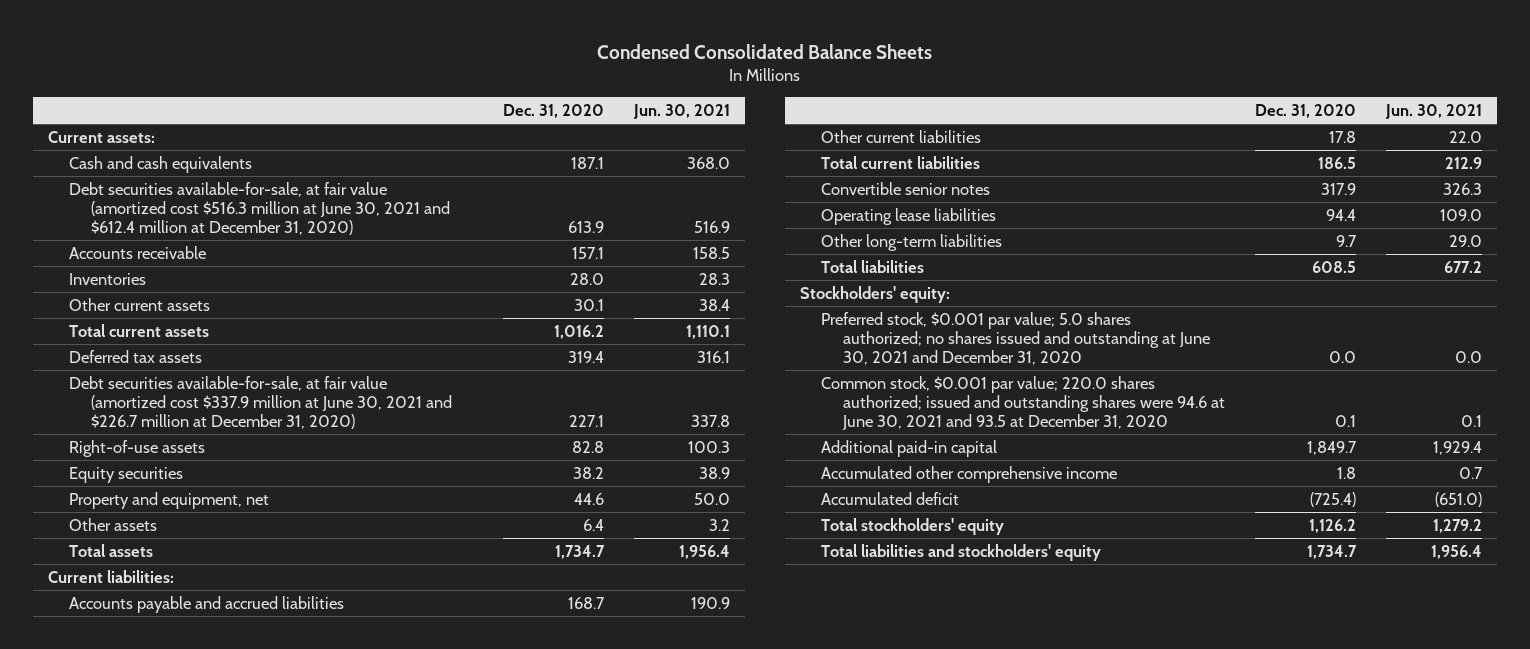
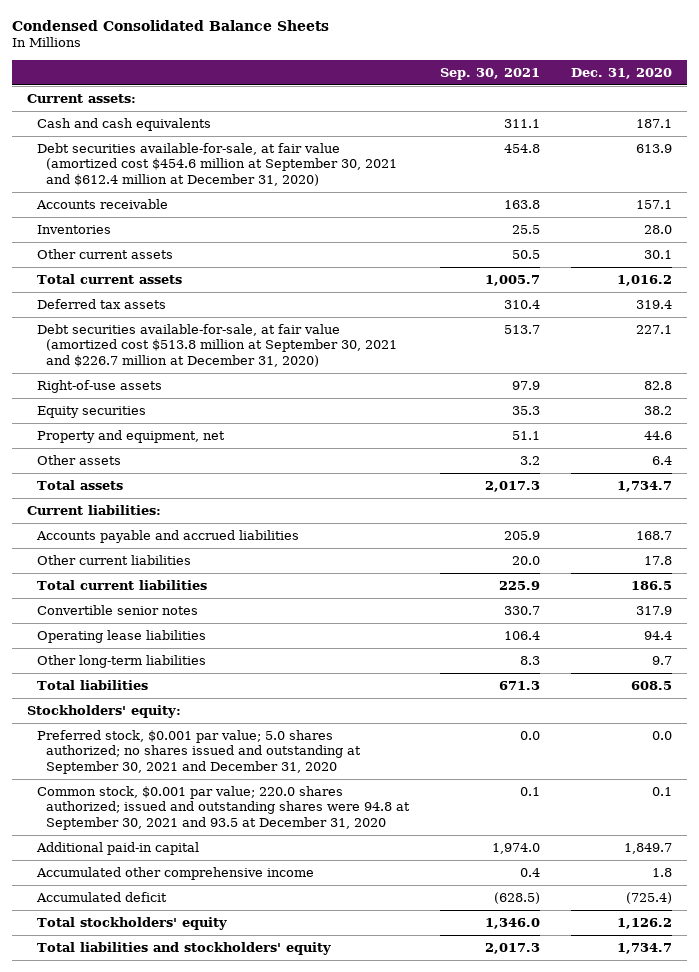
[632,103,730,119] Jun. 30, 2021 -> none
none -> [440,67,541,80] Sep. 30, 2021
[69,181,450,235] Debt securities available-for-sale, at fair value (amortized cost $516.3 million at June 30, 2021 and $612.4 million at December 31, 2020) -> [36,142,398,186] Debt securities available-for-sale, at fair value (amortized cost $454.6 million at September 30, 2021 and $612.4 million at December 31, 2020)
[69,375,452,429] Debt securities available-for-sale, at fair value (amortized cost $337.9 million at June 30, 2021 and $226.7 million at December 31, 2020) -> [36,323,398,367] Debt securities available-for-sale, at fair value (amortized cost $513.8 million at September 30, 2021 and $226.7 million at December 31, 2020)
[821,311,1210,365] Preferred stock, $0.001 par value; 5.0 shares authorized; no shares issued and outstanding at June 30, 2021 and December 31, 2020 -> [36,729,362,774] Preferred stock, $0.001 par value; 5.0 shares authorized; no shares issued and outstanding at September 30, 2021 and December 31, 2020
[821,375,1225,430] Common stock, $0.001 par value; 220.0 shares authorized; issued and outstanding shares were 94.6 at June 30, 2021 and 93.5 at December 31, 2020 -> [36,785,411,830] Common stock, $0.001 par value; 220.0 shares authorized; issued and outstanding shares were 94.8 at September 30, 2021 and 93.5 at December 31, 2020

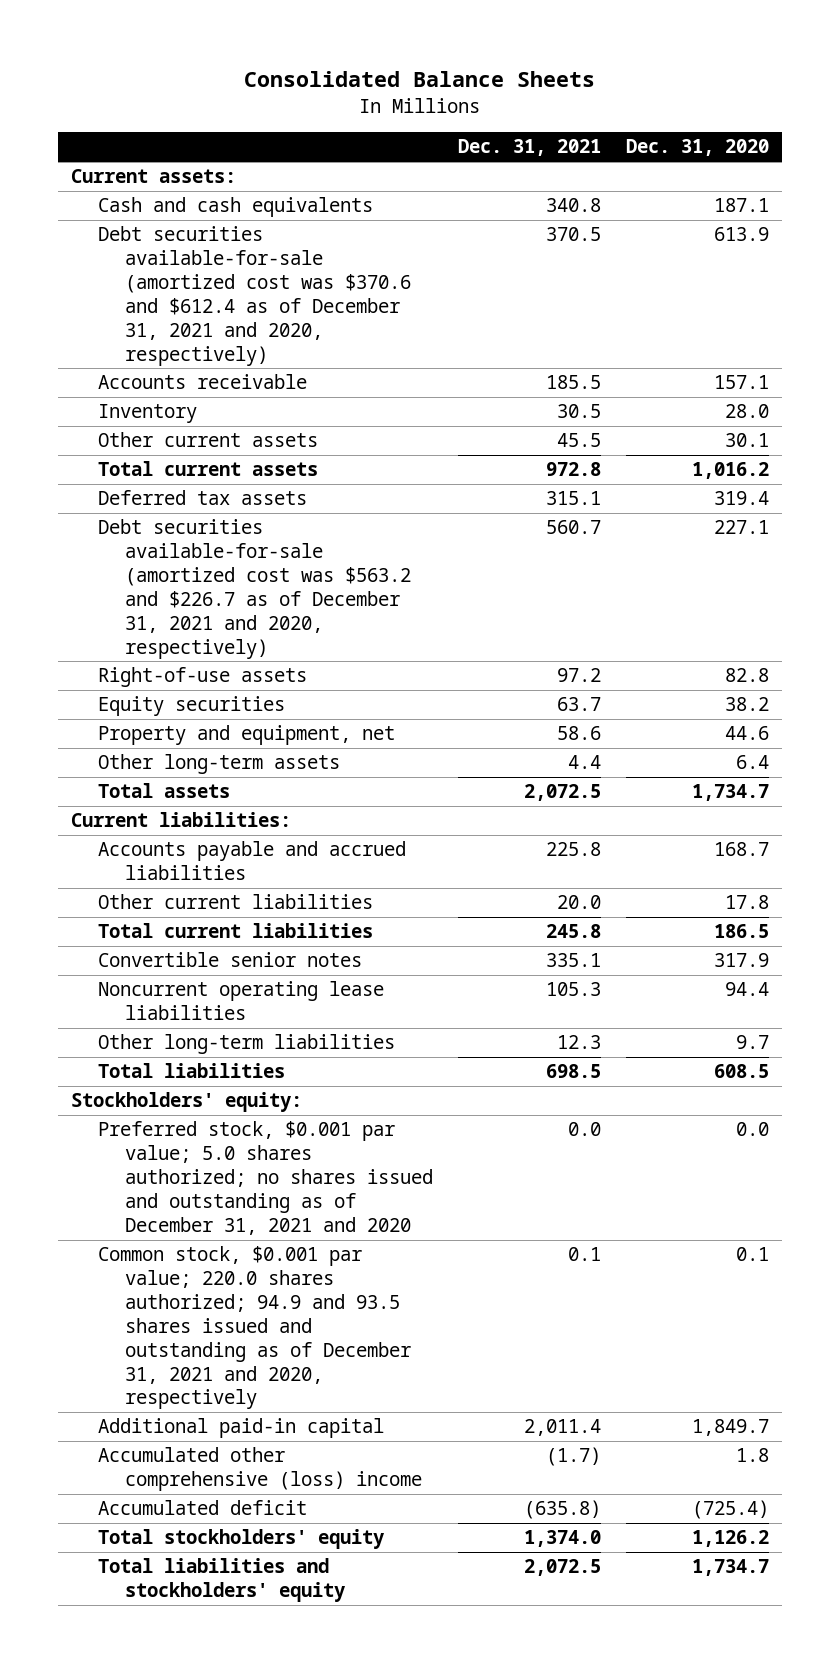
[11,19,329,31] Condensed Consolidated Balance Sheets -> [244,71,596,88] Consolidated Balance Sheets
[440,67,541,80] Sep. 30, 2021 -> none
none -> [457,139,601,157] Dec. 31, 2021
[36,142,398,186] Debt securities available-for-sale, at fair value (amortized cost $454.6 million at September 30, 2021 and $612.4 million at December 31, 2020) -> [97,226,411,366] Debt securities available-for-sale (amortized cost was $370.6 and $612.4 as of December 31, 2021 and 2020, respectively)
[36,224,111,234] Inventories -> [97,404,197,424] Inventory
[36,323,398,367] Debt securities available-for-sale, at fair value (amortized cost $513.8 million at September 30, 2021 and $226.7 million at December 31, 2020) -> [97,519,411,659] Debt securities available-for-sale (amortized cost was $563.2 and $226.7 as of December 31, 2021 and 2020, respectively)
[36,454,121,465] Other assets -> [97,754,340,775] Other long-term assets
[36,629,206,643] Operating lease liabilities -> [97,981,384,1021] Noncurrent operating lease liabilities
[36,729,362,774] Preferred stock, $0.001 par value; 5.0 shares authorized; no shares issued and outstanding at September 30, 2021 and December 31, 2020 -> [97,1121,433,1235] Preferred stock, $0.001 par value; 5.0 shares authorized; no shares issued and outstanding as of December 31, 2021 and 2020
[36,785,411,830] Common stock, $0.001 par value; 220.0 shares authorized; issued and outstanding shares were 94.8 at September 30, 2021 and 93.5 at December 31, 2020 -> [97,1246,411,1410] Common stock, $0.001 par value; 220.0 shares authorized; 94.9 and 93.5 shares issued and outstanding as of December 31, 2021 and 2020, respectively
[35,866,314,880] Accumulated other comprehensive income -> [97,1447,422,1492] Accumulated other comprehensive (loss) income

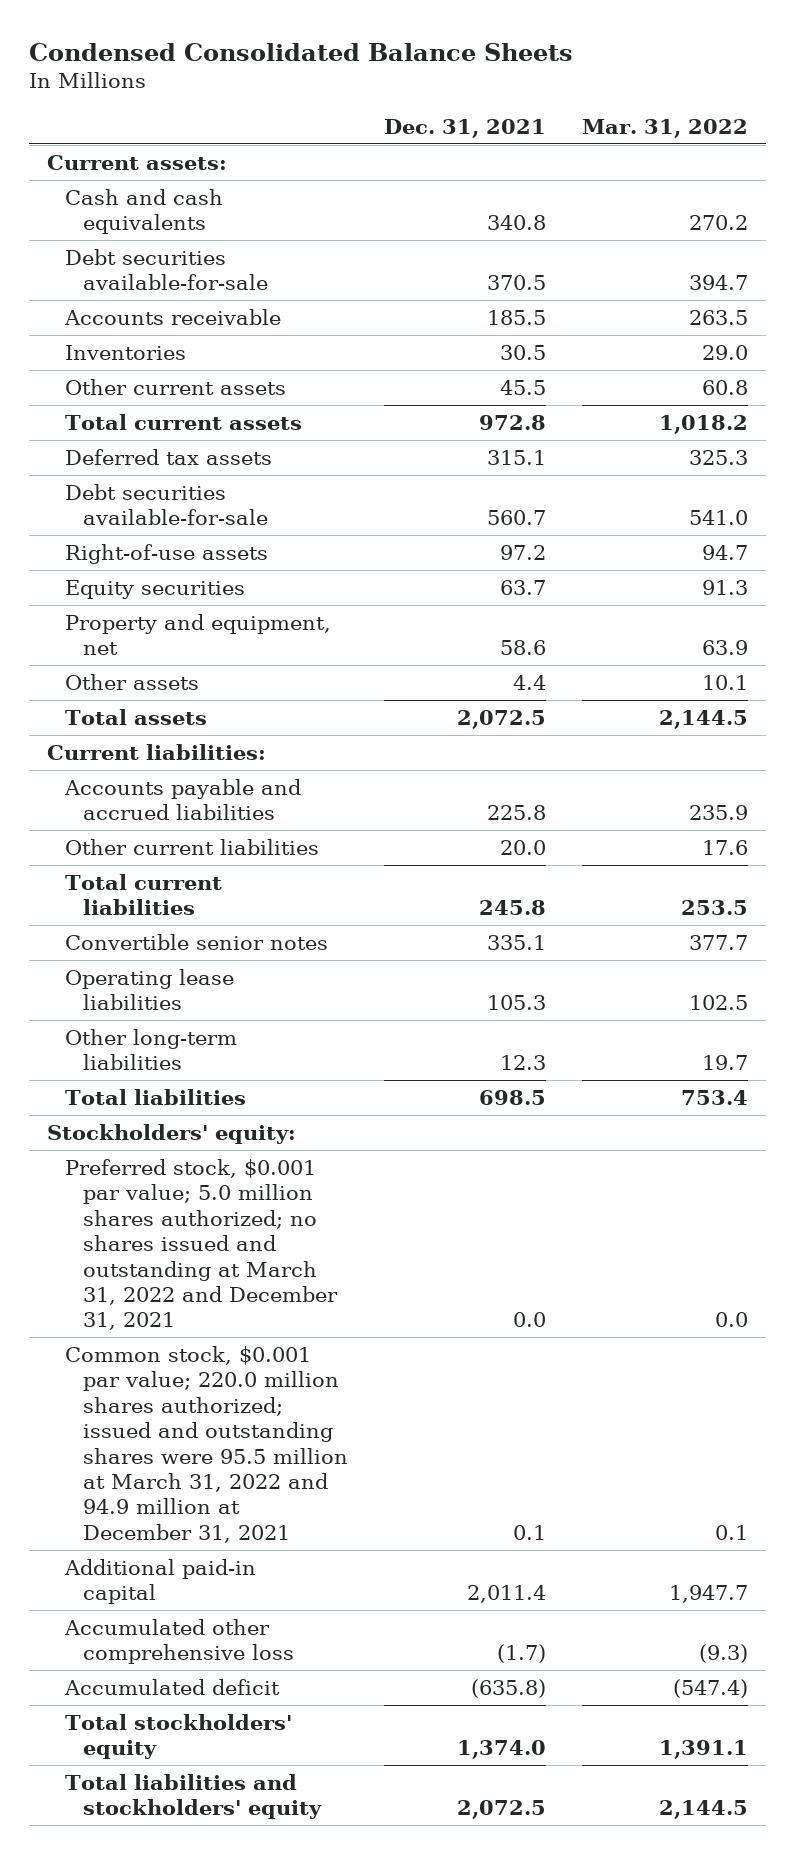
[244,71,596,88] Consolidated Balance Sheets -> [28,42,573,61] Condensed Consolidated Balance Sheets
[626,139,770,157] Dec. 31, 2020 -> none
none -> [581,118,748,138] Mar. 31, 2022
[97,226,411,366] Debt securities available-for-sale (amortized cost was $370.6 and $612.4 as of December 31, 2021 and 2020, respectively) -> [64,248,268,291] Debt securities available-for-sale
[97,404,197,424] Inventory -> [64,344,186,360] Inventories
[97,519,411,659] Debt securities available-for-sale (amortized cost was $563.2 and $226.7 as of December 31, 2021 and 2020, respectively) -> [64,483,268,526] Debt securities available-for-sale
[97,754,340,775] Other long-term assets -> [64,673,199,690] Other assets
[97,981,384,1021] Noncurrent operating lease liabilities -> [64,968,234,1011] Operating lease liabilities
[97,1121,433,1235] Preferred stock, $0.001 par value; 5.0 shares authorized; no shares issued and outstanding as of December 31, 2021 and 2020 -> [64,1158,338,1331] Preferred stock, $0.001 par value; 5.0 million shares authorized; no shares issued and outstanding at March 31, 2022 and December 31, 2021
[97,1246,411,1410] Common stock, $0.001 par value; 220.0 shares authorized; 94.9 and 93.5 shares issued and outstanding as of December 31, 2021 and 2020, respectively -> [64,1345,348,1543] Common stock, $0.001 par value; 220.0 million shares authorized; issued and outstanding shares were 95.5 million at March 31, 2022 and 94.9 million at December 31, 2021
[97,1447,422,1492] Accumulated other comprehensive (loss) income -> [63,1618,294,1665] Accumulated other comprehensive loss

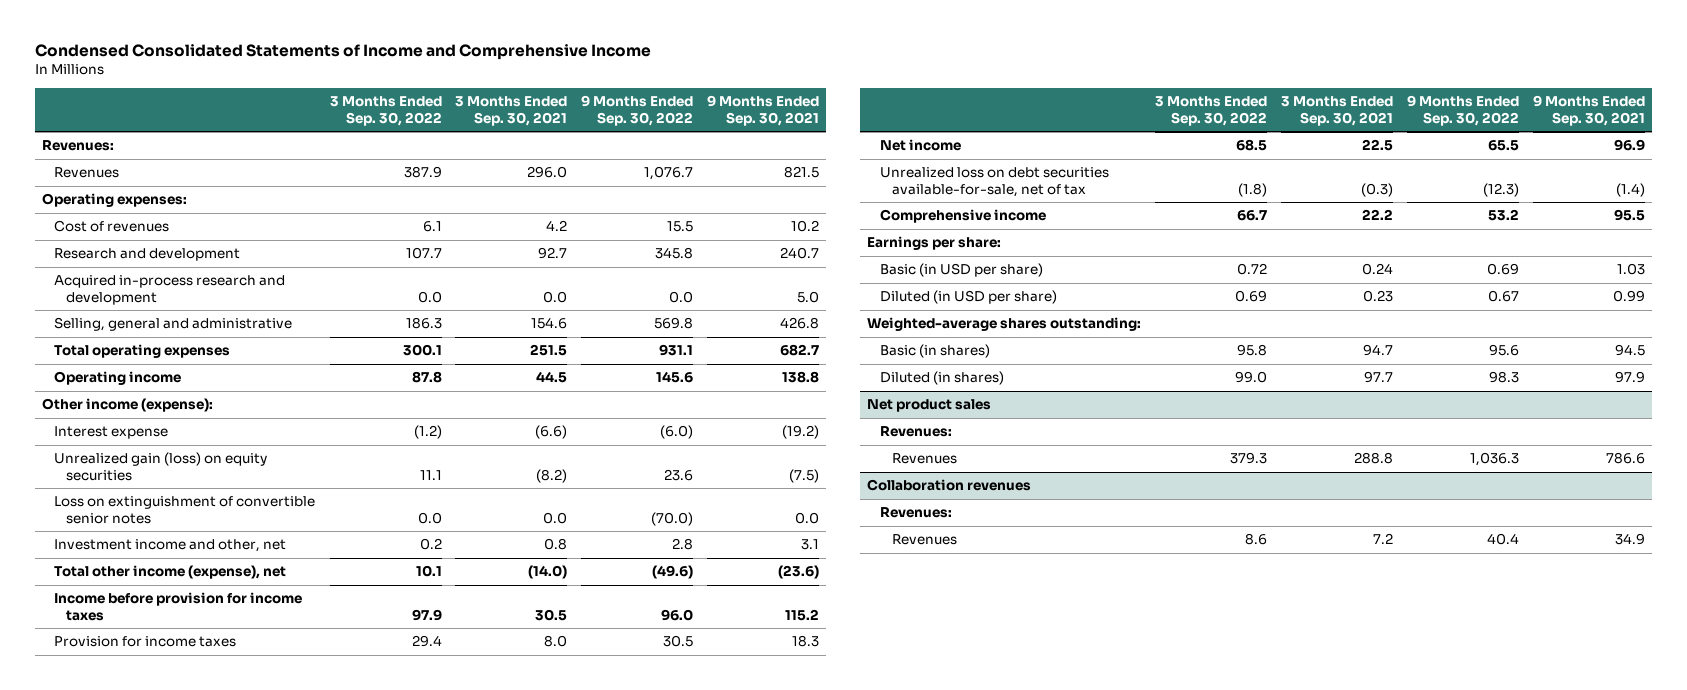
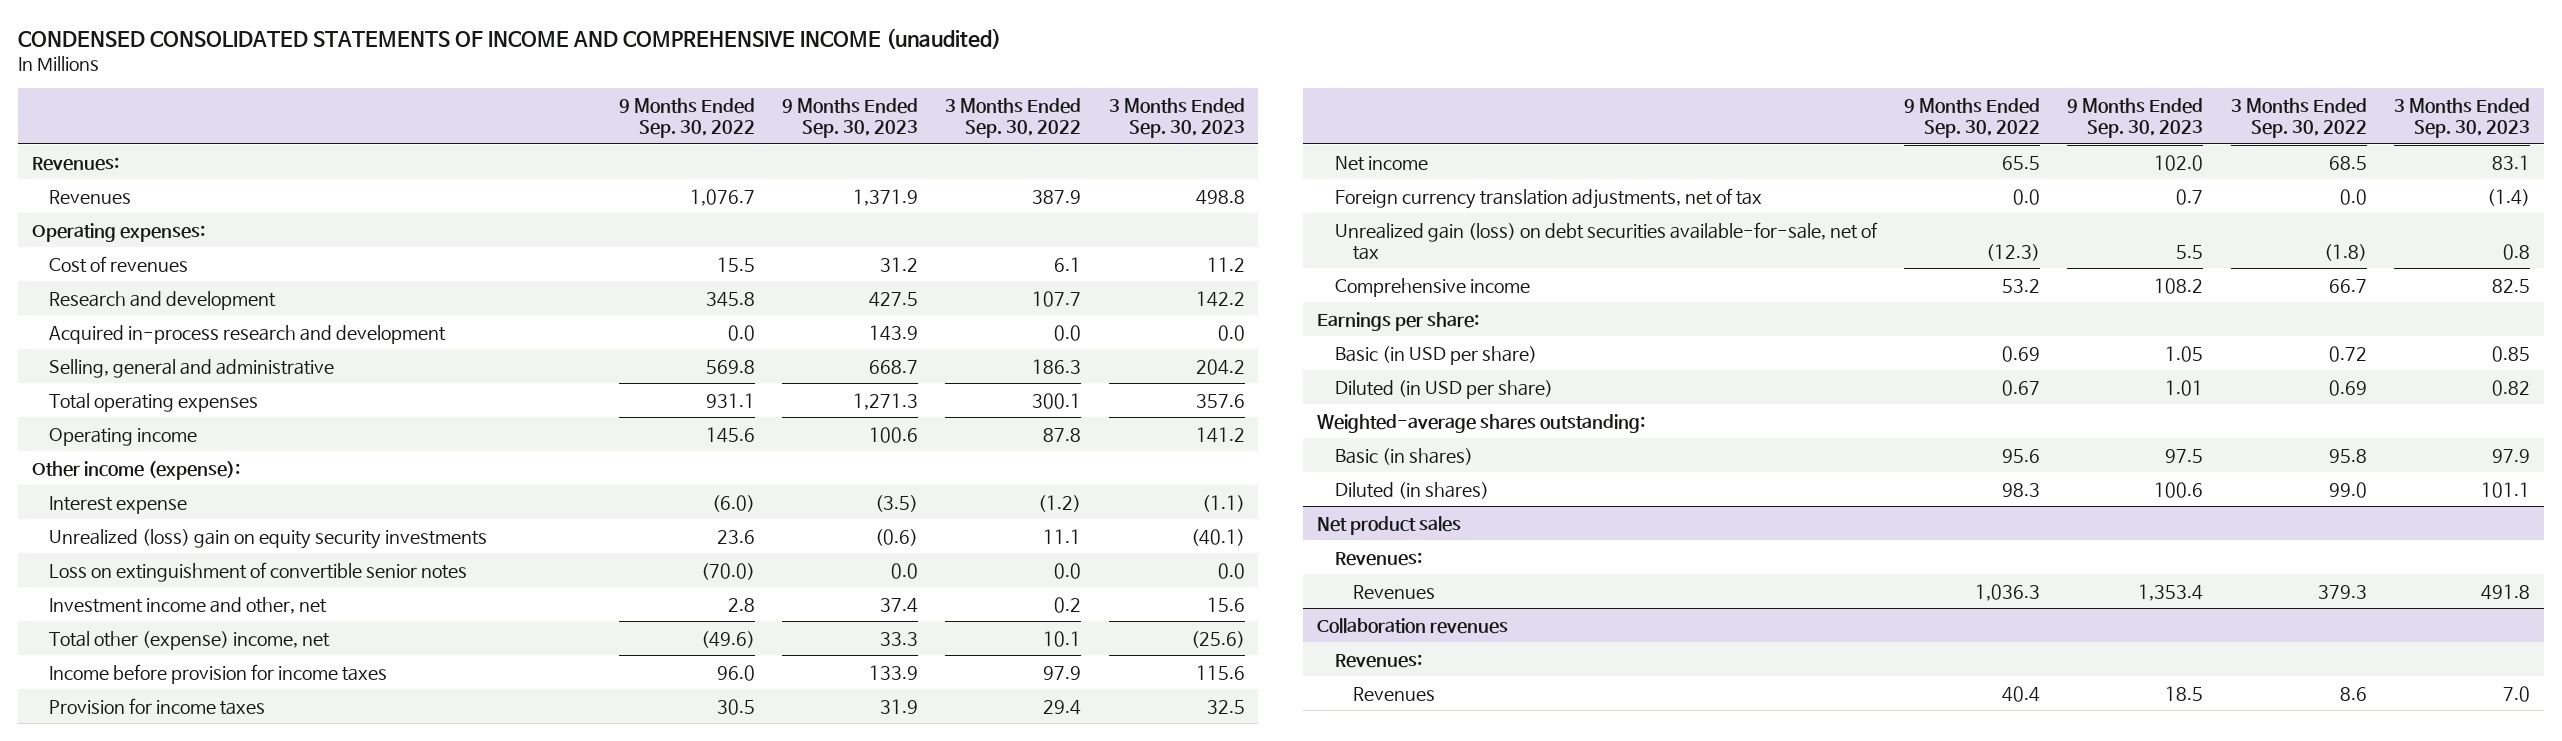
[34,43,651,60] Condensed Consolidated Statements of Income and Comprehensive Income -> [18,27,1002,49] CONDENSED CONSOLIDATED STATEMENTS OF INCOME AND COMPREHENSIVE INCOME (unaudited)
[455,96,568,126] 3 Months Ended Sep. 30, 2021 -> none
[707,95,820,126] 9 Months Ended Sep. 30, 2021 -> none
none -> [782,97,919,139] 9 Months Ended Sep. 30, 2023
none -> [1108,97,1245,139] 3 Months Ended Sep. 30, 2023
[53,452,267,482] Unrealized gain (loss) on equity securities -> [49,528,488,549] Unrealized (loss) gain on equity security investments
[53,565,286,580] Total other income (expense), net -> [49,630,331,650] Total other (expense) income, net
none -> [1334,187,1762,209] Foreign currency translation adjustments, net of tax
[879,167,1109,198] Unrealized loss on debt securities available-for-sale, net of tax -> [1334,221,1878,260] Unrealized gain (loss) on debt securities available-for-sale, net of tax

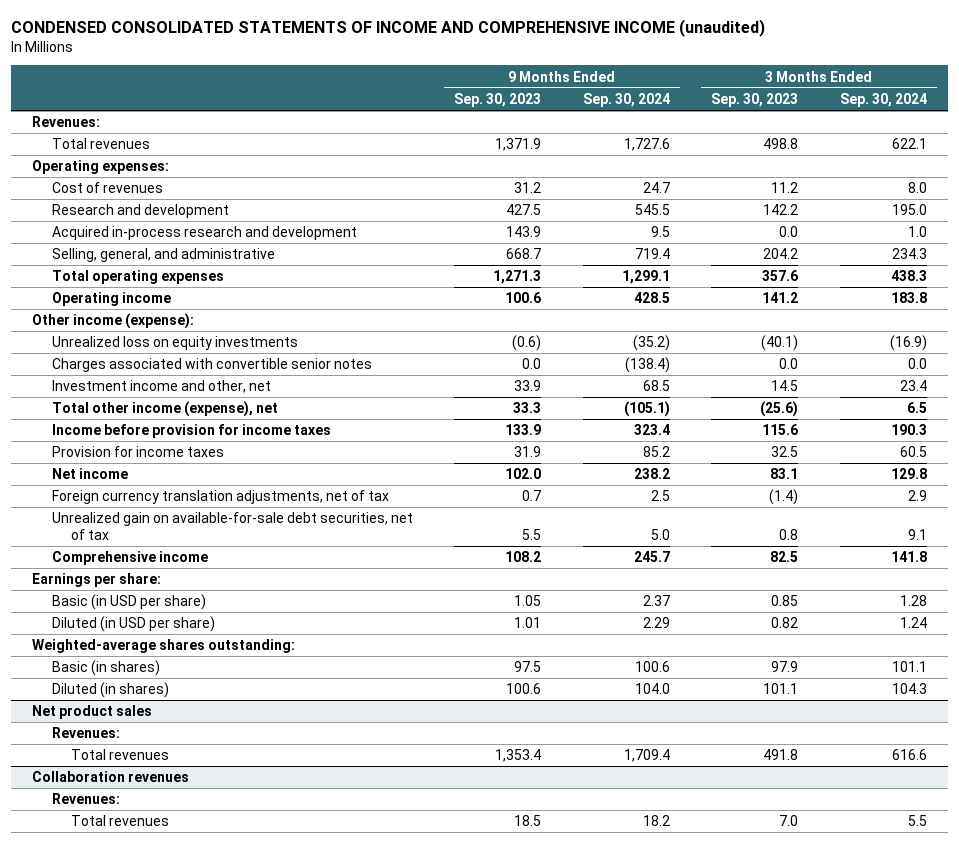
[618,97,755,139] 9 Months Ended Sep. 30, 2022 -> none
[945,97,1082,139] 3 Months Ended Sep. 30, 2022 -> none
none -> [582,92,670,107] Sep. 30, 2024
none -> [839,92,927,107] Sep. 30, 2024
[49,189,132,204] Revenues -> [51,138,150,150] Total revenues
[49,358,335,378] Selling, general and administrative -> [51,248,275,263] Selling, general, and administrative
[49,495,188,514] Interest expense -> none
[49,561,468,582] Loss on extinguishment of convertible senior notes -> none
[49,528,488,549] Unrealized (loss) gain on equity security investments -> [51,336,298,351] Unrealized loss on equity investments
none -> [51,358,372,373] Charges associated with convertible senior notes
[880,597,919,613] 37.4 -> [514,380,542,392] 33.9
[1206,596,1245,612] 15.6 -> [771,380,799,392] 14.5
[49,630,331,650] Total other (expense) income, net -> [51,401,278,418] Total other income (expense), net
[1334,221,1878,260] Unrealized gain (loss) on debt securities available-for-sale, net of tax -> [51,512,413,540] Unrealized gain on available-for-sale debt securities, net of tax
[1352,584,1435,599] Revenues -> [71,749,170,761] Total revenues
[1352,686,1435,701] Revenues -> [71,815,170,827] Total revenues

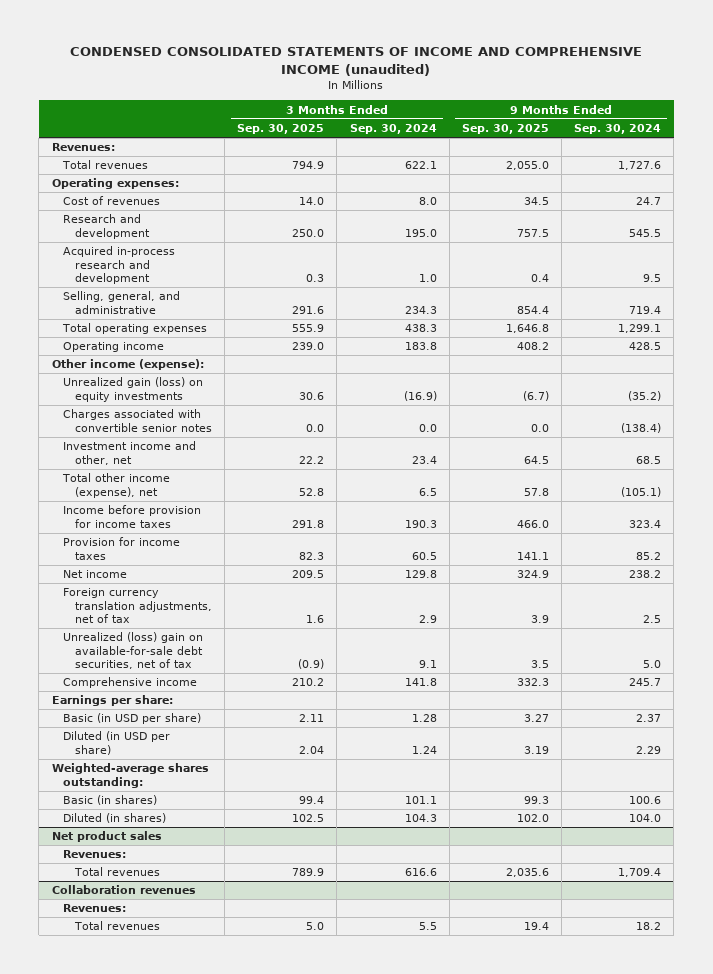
[454,92,542,107] Sep. 30, 2023 -> none
[711,92,799,107] Sep. 30, 2023 -> none
none -> [237,124,325,135] Sep. 30, 2025
none -> [461,124,549,135] Sep. 30, 2025
[51,336,298,351] Unrealized loss on equity investments -> [63,377,204,402] Unrealized gain (loss) on equity investments
[51,512,413,540] Unrealized gain on available-for-sale debt securities, net of tax -> [63,632,204,670] Unrealized (loss) gain on available-for-sale debt securities, net of tax

